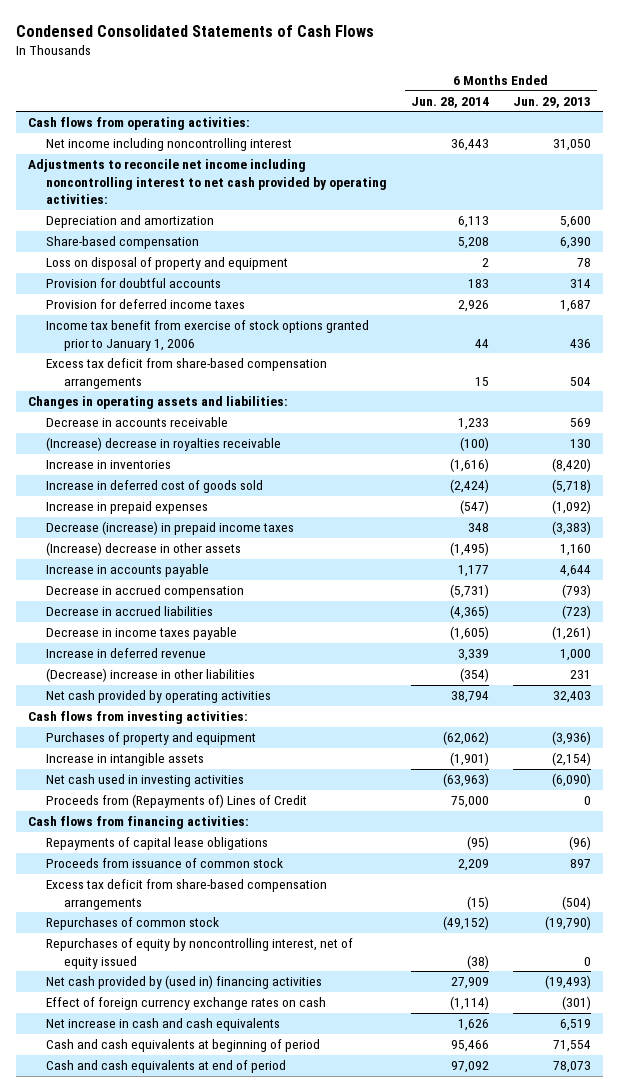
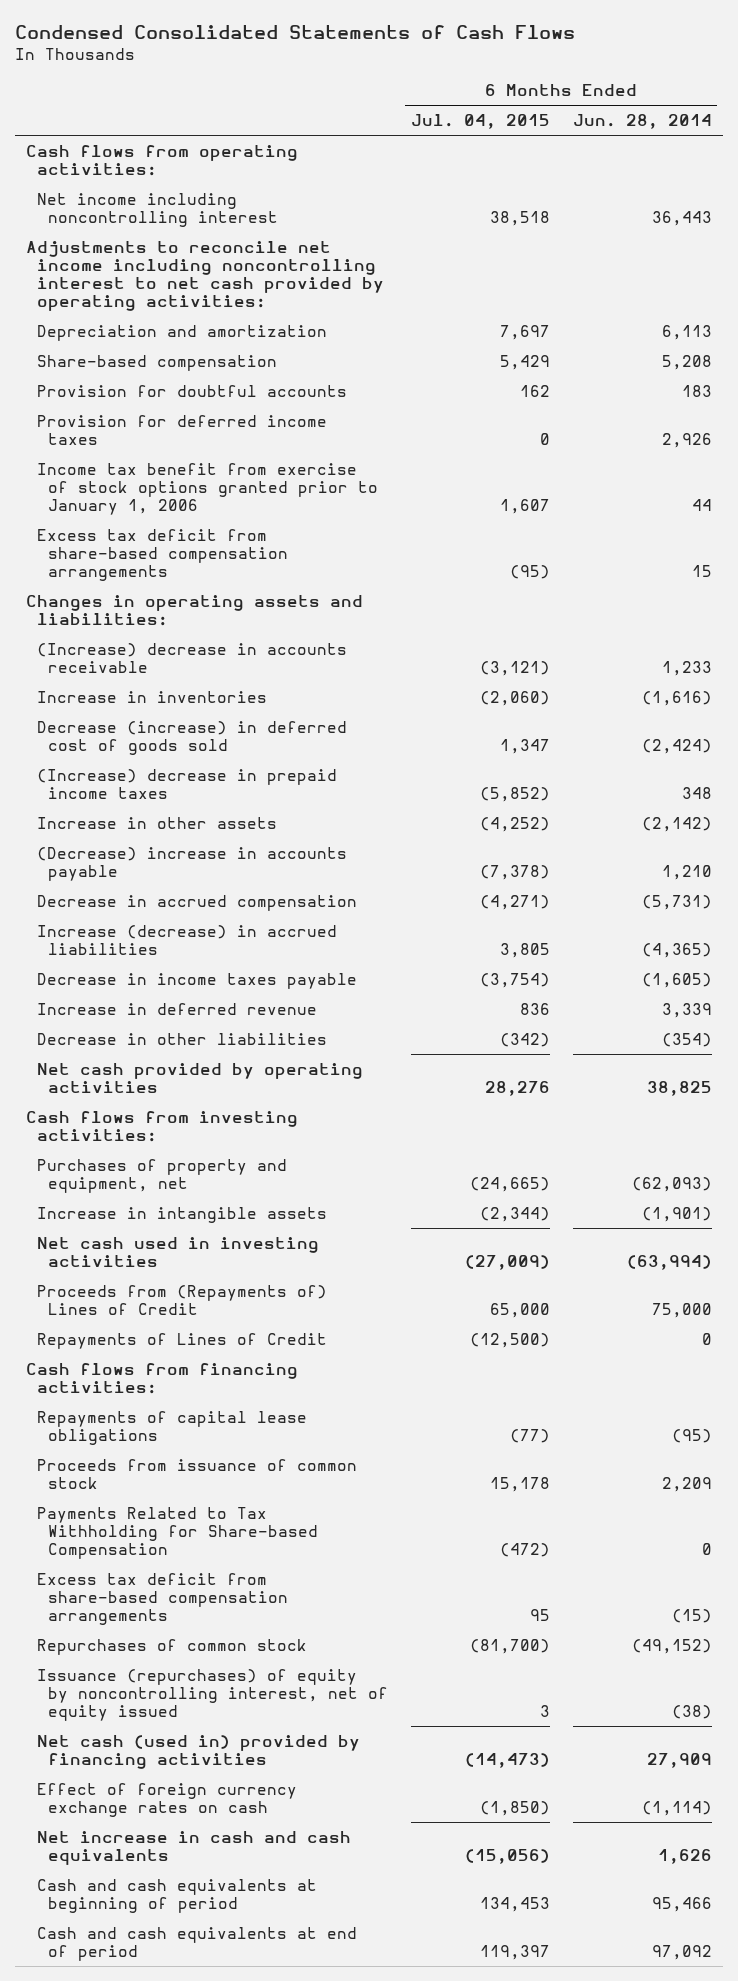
[512,96,591,108] Jun. 29, 2013 -> none
none -> [411,114,551,130] Jul. 04, 2015
[45,257,288,271] Loss on disposal of property and equipment -> none
[45,437,281,452] (Increase) decrease in royalties receivable -> none
[45,417,228,428] Decrease in accounts receivable -> [37,642,348,673] (Increase) decrease in accounts receivable
[45,501,208,515] Increase in prepaid expenses -> none
[45,480,263,494] Increase in deferred cost of goods sold -> [37,720,348,755] Decrease (increase) in deferred cost of goods sold
[45,521,294,536] Decrease (increase) in prepaid income taxes -> [37,768,338,799] (Increase) decrease in prepaid income taxes
[45,542,241,557] (Increase) decrease in other assets -> [37,816,278,829] Increase in other assets
[449,542,489,557] (1,495) -> [641,816,712,832] (2,142)
[45,564,209,578] Increase in accounts payable -> [37,846,348,881] (Decrease) increase in accounts payable
[457,565,489,578] 1,177 -> [661,864,712,880] 1,210
[45,606,213,617] Decrease in accrued liabilities -> [37,924,338,955] Increase (decrease) in accrued liabilities
[45,668,255,683] (Decrease) increase in other liabilities -> [37,1032,328,1045] Decrease in other liabilities
[450,691,489,704] 38,794 -> [646,1080,712,1096] 38,825
[45,732,256,746] Purchases of property and equipment -> [37,1158,288,1193] Purchases of property and equipment, net
[442,731,489,746] (62,062) -> [631,1176,712,1192] (62,093)
[442,773,489,788] (63,963) -> [626,1254,712,1270] (63,994)
none -> [37,1332,328,1349] Repayments of Lines of Credit
none -> [37,1506,319,1559] Payments Related to Tax Withholding for Share-based Compensation
[45,938,353,969] Repurchases of equity by noncontrolling interest, net of equity issued -> [37,1668,389,1721] Issuance (repurchases) of equity by noncontrolling interest, net of equity issued
[45,975,322,990] Net cash provided by (used in) financing activities -> [37,1734,361,1769] Net cash (used in) provided by financing activities

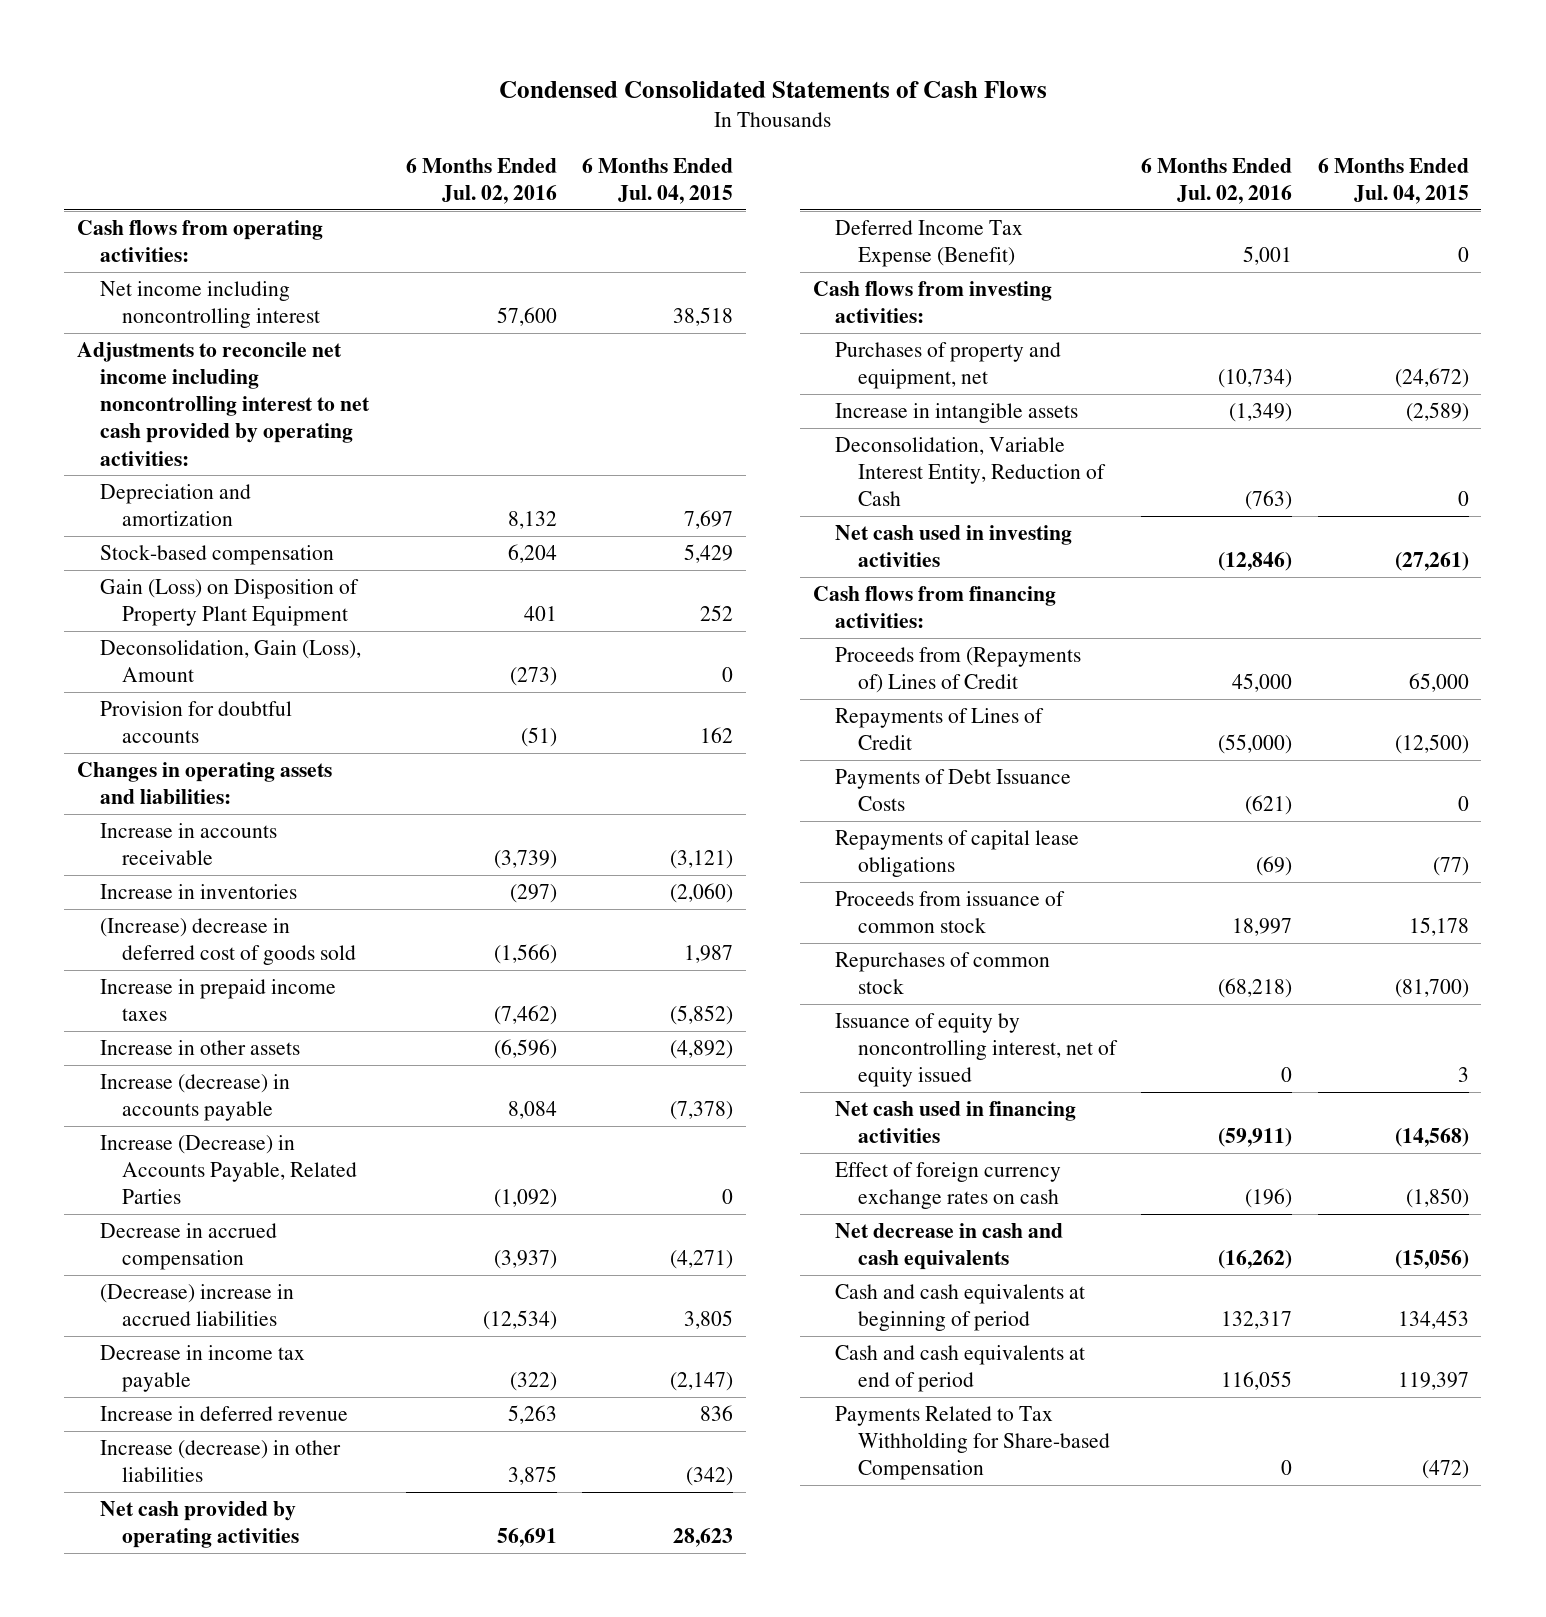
[572,114,712,130] Jun. 28, 2014 -> none
none -> [405,158,557,205] 6 Months Ended Jul. 02, 2016
[37,354,278,371] Share-based compensation -> [99,544,334,565] Stock-based compensation
none -> [99,578,359,627] Gain (Loss) on Disposition of Property Plant Equipment
none -> [99,639,361,683] Deconsolidation, Gain (Loss), Amount
[37,414,328,445] Provision for deferred income taxes -> none
[37,462,379,515] Income tax benefit from exercise of stock options granted prior to January 1, 2006 -> none
[37,528,289,581] Excess tax deficit from share-based compensation arrangements -> none
[37,642,348,673] (Increase) decrease in accounts receivable -> [99,822,277,866] Increase in accounts receivable
[37,720,348,755] Decrease (increase) in deferred cost of goods sold -> [99,917,357,966] (Increase) decrease in deferred cost of goods sold
[500,738,551,754] 1,347 -> [684,945,734,964] 1,987
[37,768,338,799] (Increase) decrease in prepaid income taxes -> [99,978,336,1022] Increase in prepaid income taxes
[480,816,551,832] (4,252) -> [670,1039,734,1059] (4,892)
[37,846,348,881] (Decrease) increase in accounts payable -> [99,1073,290,1122] Increase (decrease) in accounts payable
none -> [99,1134,358,1205] Increase (Decrease) in Accounts Payable, Related Parties
[37,924,338,955] Increase (decrease) in accrued liabilities -> [99,1283,294,1327] (Decrease) increase in accrued liabilities
[37,972,358,989] Decrease in income taxes payable -> [99,1344,305,1393] Decrease in income tax payable
[480,972,551,988] (3,754) -> [670,1372,734,1392] (2,147)
[37,1032,328,1045] Decrease in other liabilities -> [99,1439,341,1483] Increase (decrease) in other liabilities
[485,1080,551,1096] 28,276 -> [673,1528,734,1548] 28,623
none -> [835,219,1024,268] Deferred Income Tax Expense (Benefit)
[470,1176,551,1192] (24,665) -> [1394,368,1469,389] (24,672)
[480,1206,551,1222] (2,344) -> [1405,401,1469,422] (2,589)
none -> [835,436,1106,507] Deconsolidation, Variable Interest Entity, Reduction of Cash
[465,1254,551,1270] (27,009) -> [1394,552,1469,572] (27,261)
[26,1362,299,1394] Cash flows from financing activities: -> [812,585,1056,629] Cash flows from financing activities:
none -> [835,768,1072,812] Payments of Debt Issuance Costs
[37,1572,289,1625] Excess tax deficit from share-based compensation arrangements -> none
[37,1668,389,1721] Issuance (repurchases) of equity by noncontrolling interest, net of equity issued -> [835,1012,1118,1088] Issuance of equity by noncontrolling interest, net of equity issued
[37,1734,361,1769] Net cash (used in) provided by financing activities -> [835,1100,1077,1144] Net cash used in financing activities
[465,1752,551,1768] (14,473) -> [1394,1128,1469,1148] (14,568)
[37,1830,352,1865] Net increase in cash and cash equivalents -> [835,1222,1064,1271] Net decrease in cash and cash equivalents
[37,1506,319,1559] Payments Related to Tax Withholding for Share-based Compensation -> [835,1405,1110,1481] Payments Related to Tax Withholding for Share-based Compensation

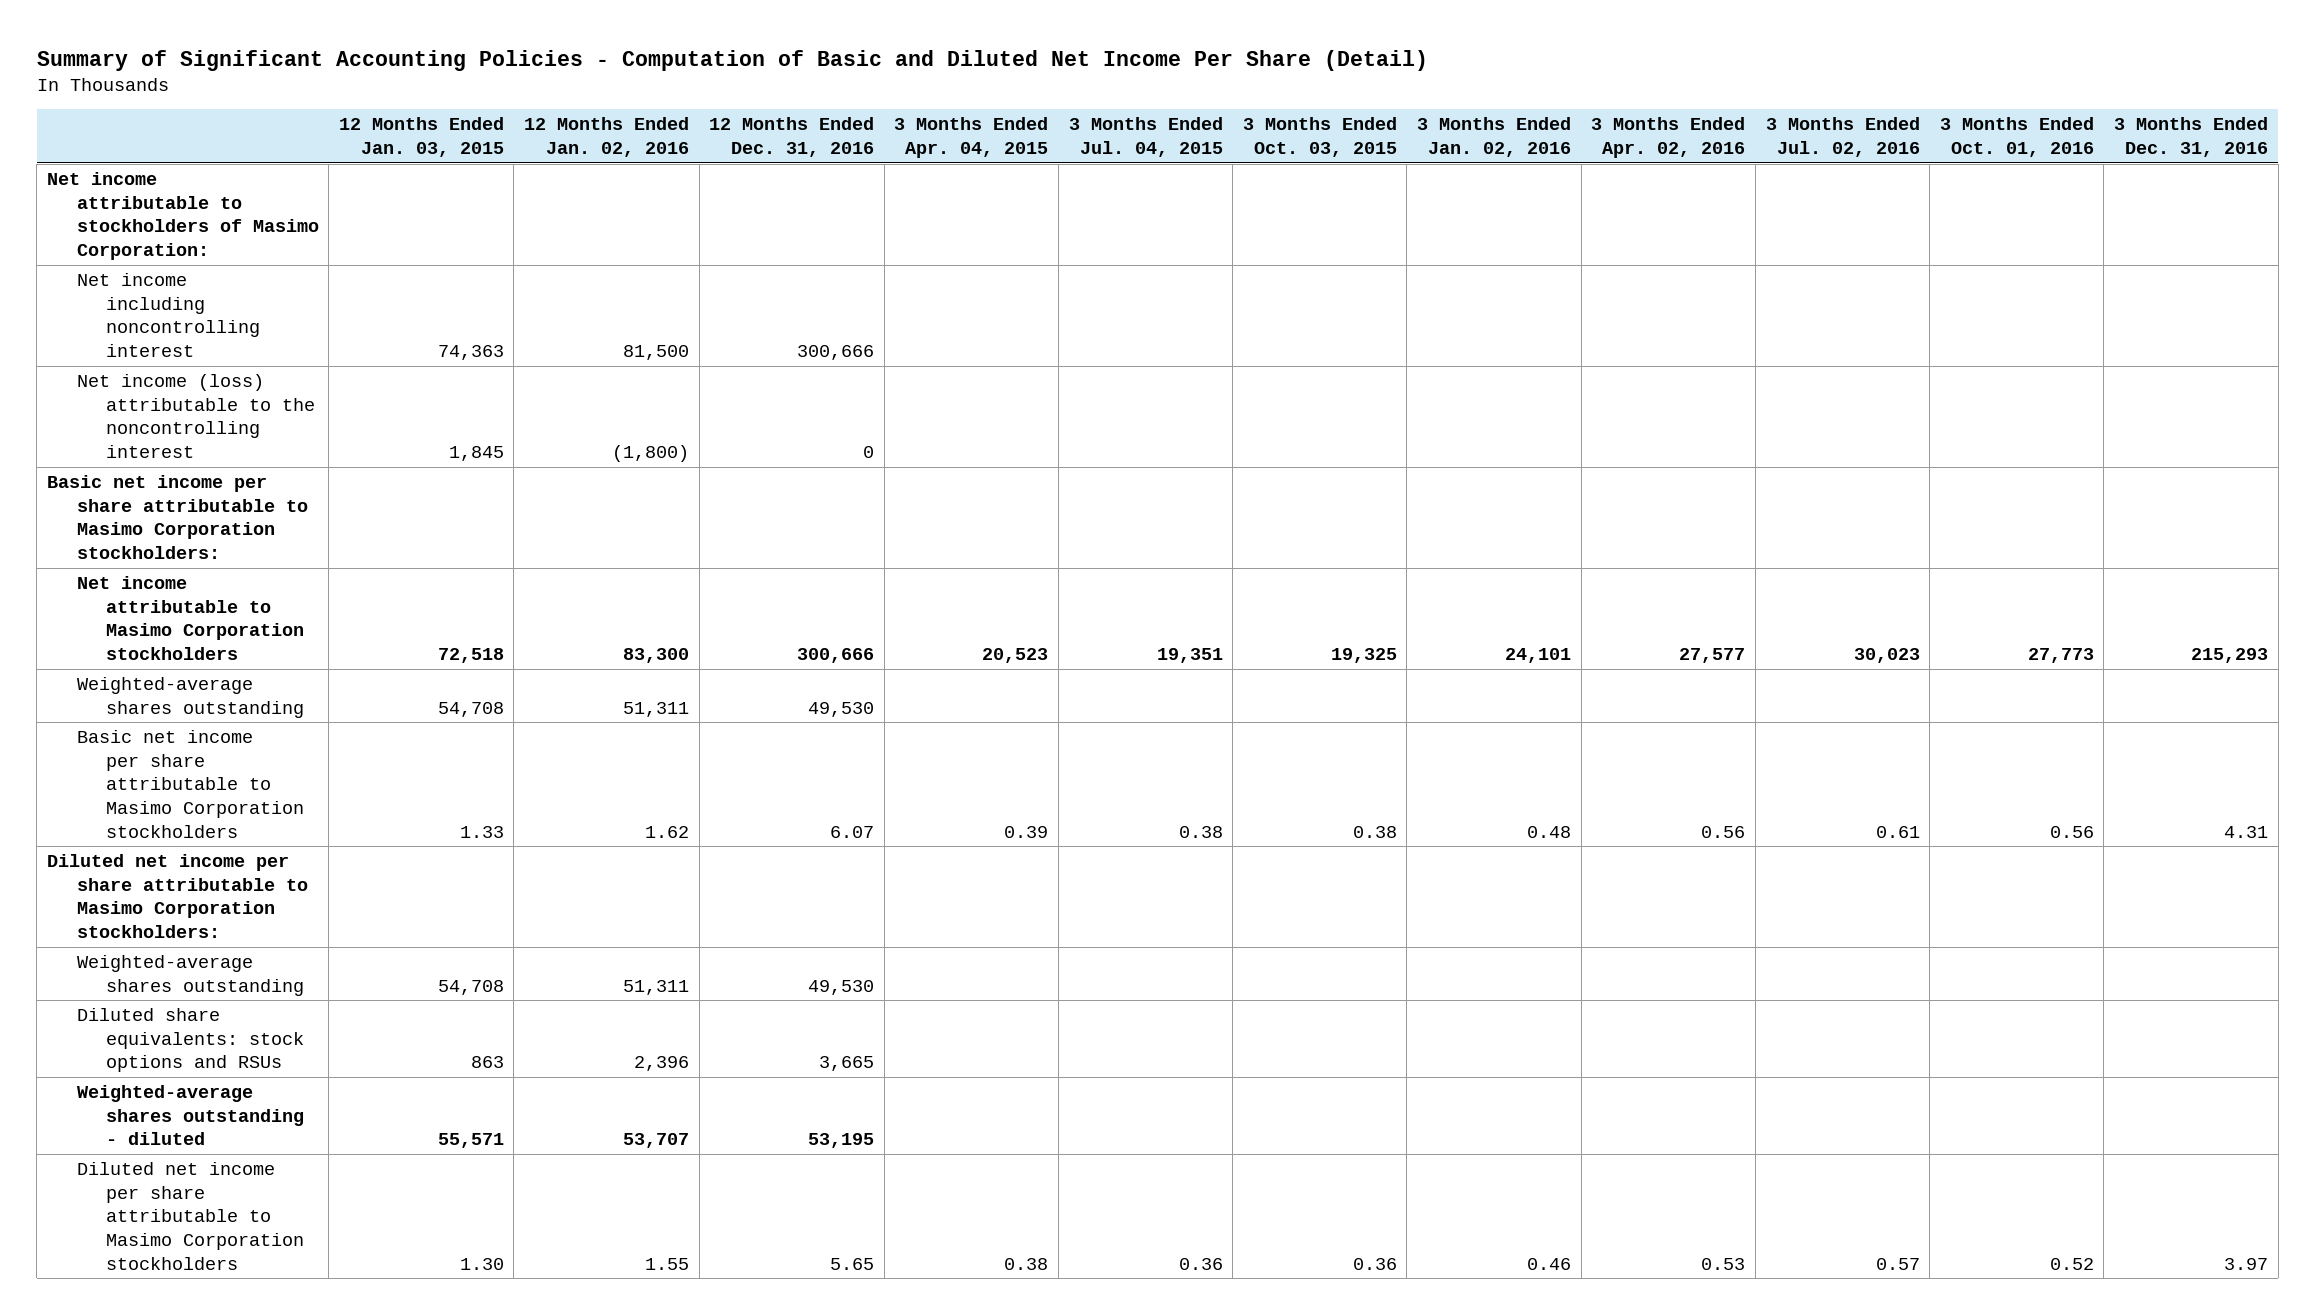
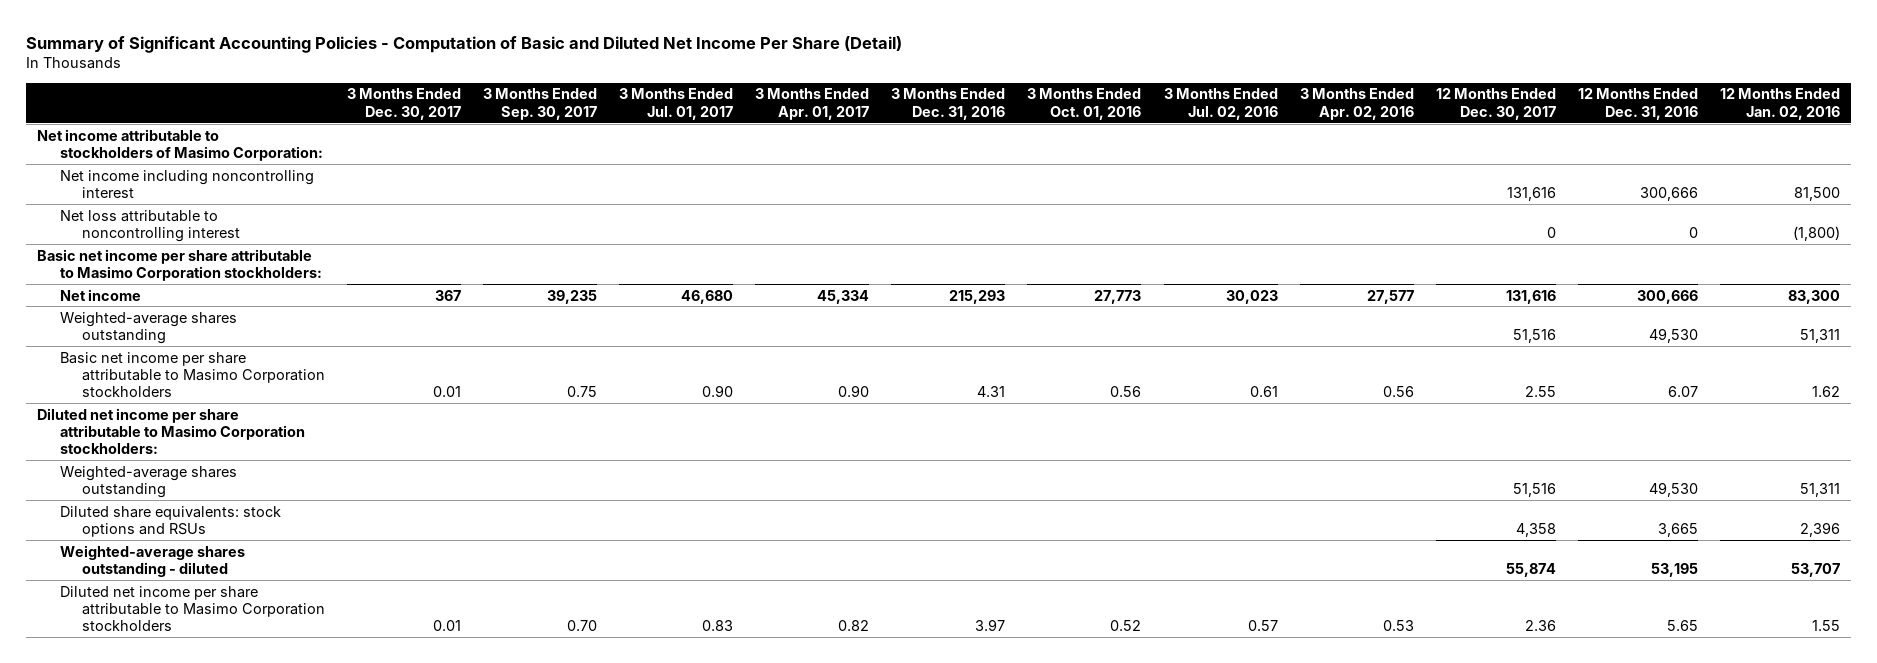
[338,117,504,158] 12 Months Ended Jan. 03, 2015 -> none
[894,117,1049,159] 3 Months Ended Apr. 04, 2015 -> none
[1068,117,1223,158] 3 Months Ended Jul. 04, 2015 -> none
[1242,117,1397,158] 3 Months Ended Oct. 03, 2015 -> none
[1417,117,1572,158] 3 Months Ended Jan. 02, 2016 -> none
none -> [346,88,461,120] 3 Months Ended Dec. 30, 2017
none -> [483,88,598,120] 3 Months Ended Sep. 30, 2017
none -> [619,88,734,120] 3 Months Ended Jul. 01, 2017
none -> [755,88,870,120] 3 Months Ended Apr. 01, 2017
none -> [1435,88,1556,120] 12 Months Ended Dec. 30, 2017
[76,373,316,459] Net income (loss) attributable to the noncontrolling interest -> [59,209,240,242] Net loss attributable to noncontrolling interest
[76,575,305,661] Net income attributable to Masimo Corporation stockholders -> [59,288,141,301] Net income

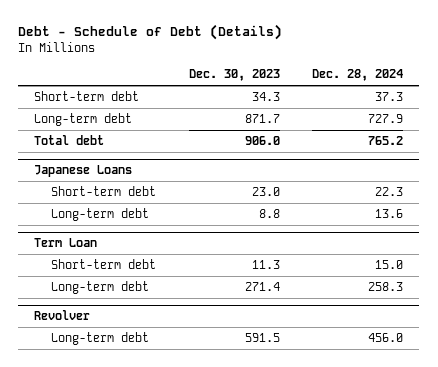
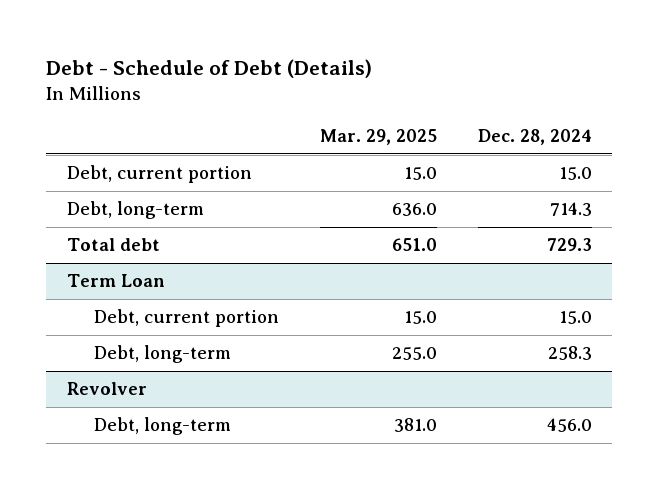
[188,69,280,82] Dec. 30, 2023 -> none
none -> [319,129,437,146] Mar. 29, 2025
[34,165,133,178] Japanese Loans -> none
[51,186,157,197] Short-term debt -> none
[51,208,150,222] Long-term debt -> none
[34,91,140,102] Short-term debt -> [66,165,252,184] Debt, current portion
[375,92,404,102] 37.3 -> [558,167,592,181] 15.0
[34,113,133,127] Long-term debt -> [66,201,204,220] Debt, long-term
[368,114,404,124] 727.9 -> [549,202,592,217] 714.3
[368,136,404,146] 765.2 -> [546,238,592,252] 729.3
[51,259,157,270] Short-term debt -> [94,309,280,328] Debt, current portion
[51,281,150,295] Long-term debt -> [94,345,232,364] Debt, long-term
[51,332,150,346] Long-term debt -> [94,417,232,436] Debt, long-term

